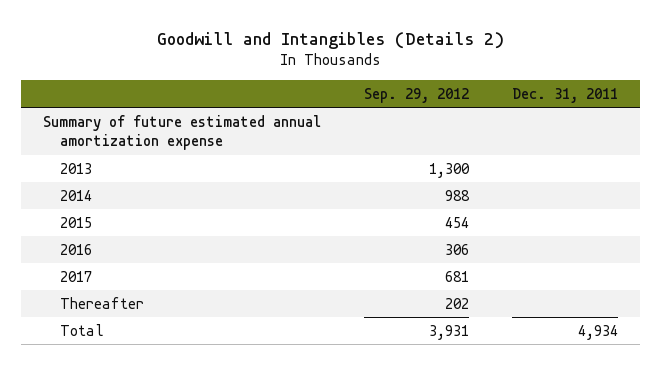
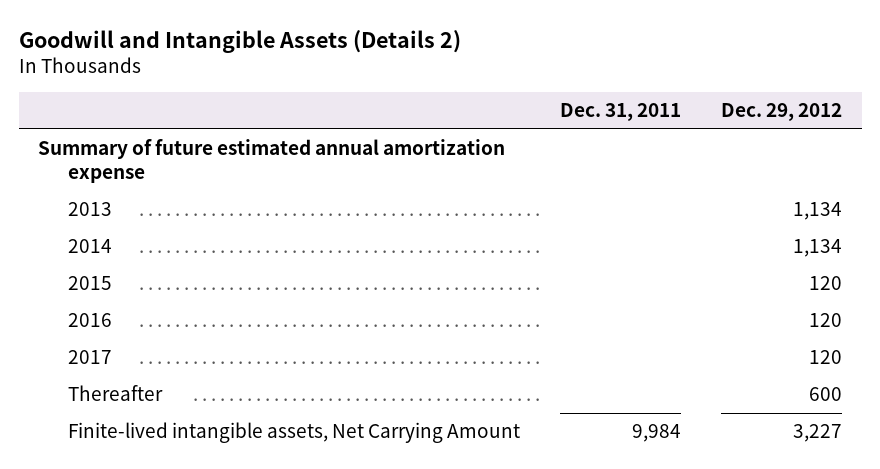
[156,31,504,49] Goodwill and Intangibles (Details 2) -> [18,29,461,53] Goodwill and Intangible Assets (Details 2)
[364,87,470,103] Sep. 29, 2012 -> none
none -> [720,103,842,122] Dec. 29, 2012
[59,323,104,336] Total -> none
none -> [68,422,521,444] Finite-lived intangible assets, Net Carrying Amount

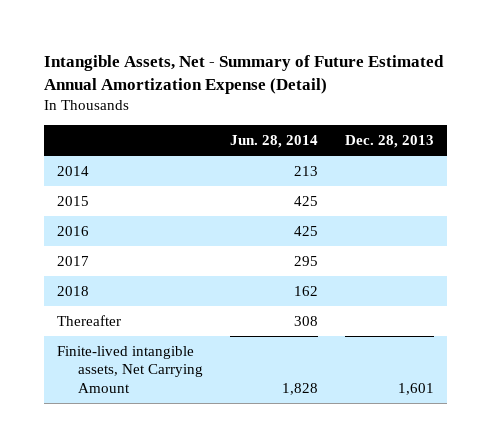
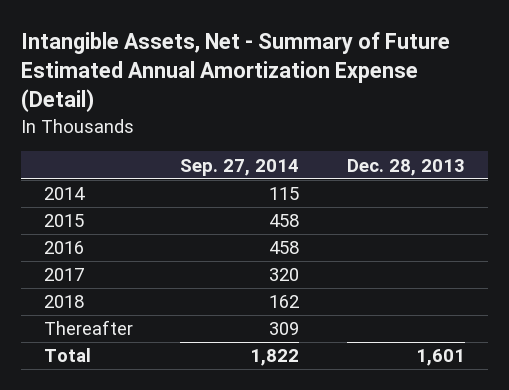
[230,134,319,148] Jun. 28, 2014 -> none
none -> [180,158,300,176] Sep. 27, 2014
[56,345,204,393] Finite-lived intangible assets, Net Carrying Amount -> [44,348,92,363] Total

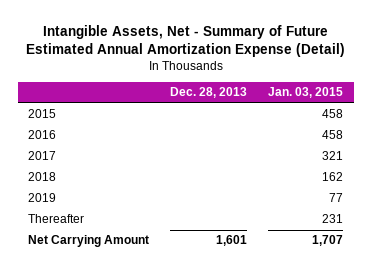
[180,158,300,176] Sep. 27, 2014 -> none
none -> [268,87,344,99] Jan. 03, 2015
[44,187,86,201] 2014 -> none
none -> [28,193,57,203] 2019
[44,348,92,363] Total -> [28,235,150,248] Net Carrying Amount

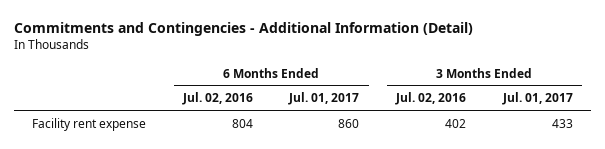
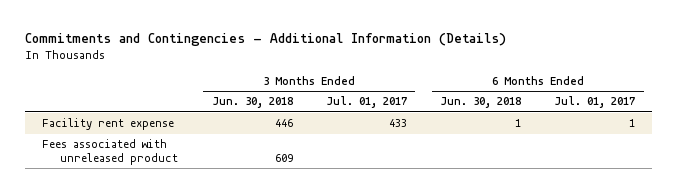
[13,21,473,36] Commitments and Contingencies - Additional Information (Detail) -> [25,33,507,47] Commitments and Contingencies - Additional Information (Details)
[181,92,253,106] Jul. 02, 2016 -> none
[394,92,466,106] Jul. 02, 2016 -> none
none -> [211,97,293,109] Jun. 30, 2018
none -> [440,97,522,109] Jun. 30, 2018
[338,118,360,128] 860 -> [629,119,636,128] 1
none -> [41,139,179,165] Fees associated with unreleased product

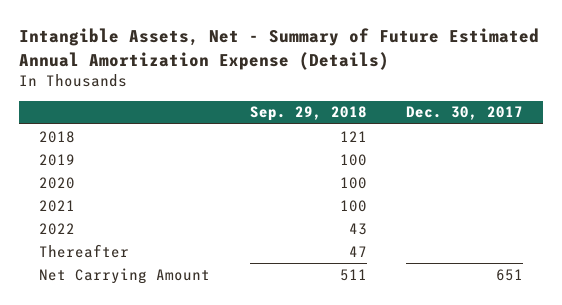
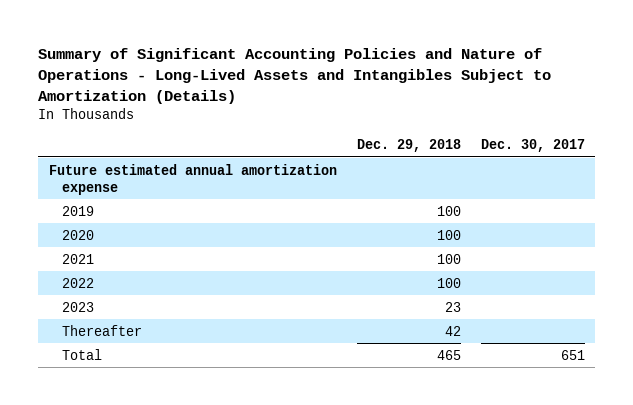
[19,28,540,70] Intangible Assets, Net - Summary of Future Estimated Annual Amortization Expense (Details) -> [38,48,552,104] Summary of Significant Accounting Policies and Nature of Operations - Long-Lived Assets and Intangibles Subject to Amortization (Details)
[249,106,367,122] Sep. 29, 2018 -> none
none -> [356,138,461,152] Dec. 29, 2018
[38,130,75,143] 2018 -> none
none -> [48,163,337,195] Future estimated annual amortization expense
none -> [61,301,94,312] 2023
[38,267,210,284] Net Carrying Amount -> [61,348,102,360] Total

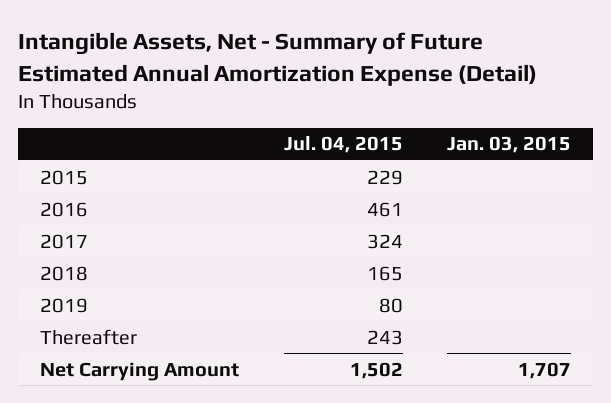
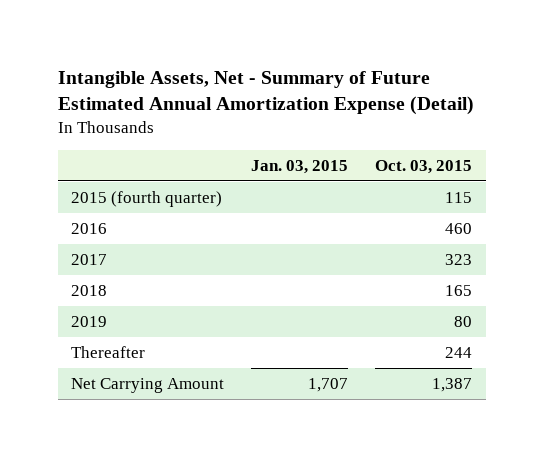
[283,136,403,154] Jul. 04, 2015 -> none
none -> [375,159,473,174] Oct. 03, 2015
[40,169,89,185] 2015 -> [71,190,223,207] 2015 (fourth quarter)

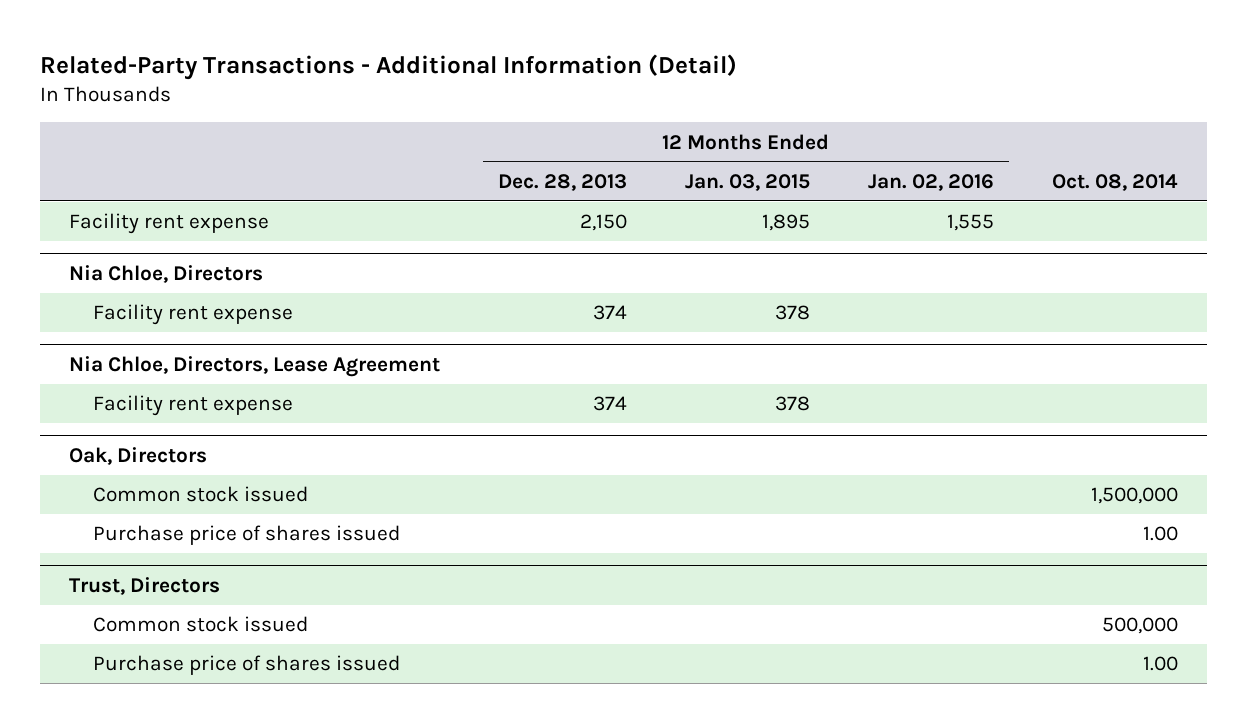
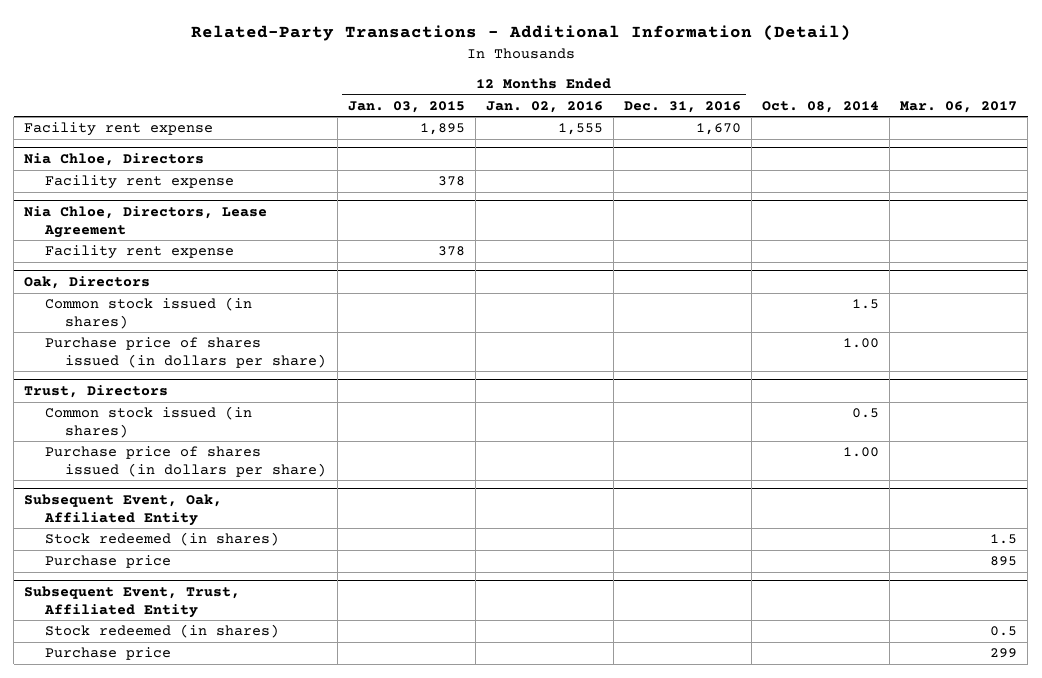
[497,173,627,191] Dec. 28, 2013 -> none
none -> [624,100,742,113] Dec. 31, 2016
none -> [900,100,1018,113] Mar. 06, 2017
[93,486,309,503] Common stock issued -> [44,297,252,329] Common stock issued (in shares)
[1091,487,1179,505] 1,500,000 -> [852,299,880,310] 1.5
[93,525,401,546] Purchase price of shares issued -> [44,337,327,368] Purchase price of shares issued (in dollars per share)
[93,616,309,633] Common stock issued -> [44,406,252,438] Common stock issued (in shares)
[1102,617,1179,635] 500,000 -> [852,408,880,419] 0.5
[93,655,401,676] Purchase price of shares issued -> [44,446,327,477] Purchase price of shares issued (in dollars per share)
none -> [24,494,223,526] Subsequent Event, Oak, Affiliated Entity
none -> [44,532,279,547] Stock redeemed (in shares)
none -> [44,555,171,569] Purchase price
none -> [24,586,241,618] Subsequent Event, Trust, Affiliated Entity
none -> [44,624,279,639] Stock redeemed (in shares)
none -> [44,647,171,661] Purchase price

